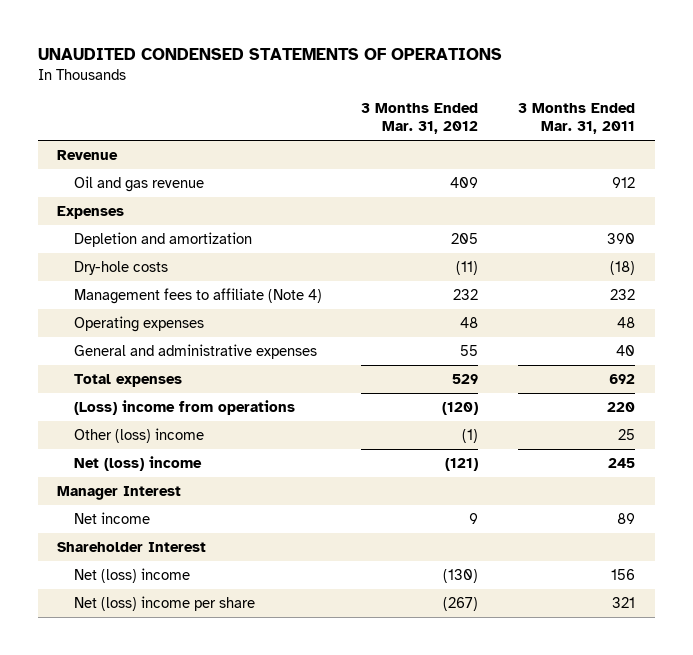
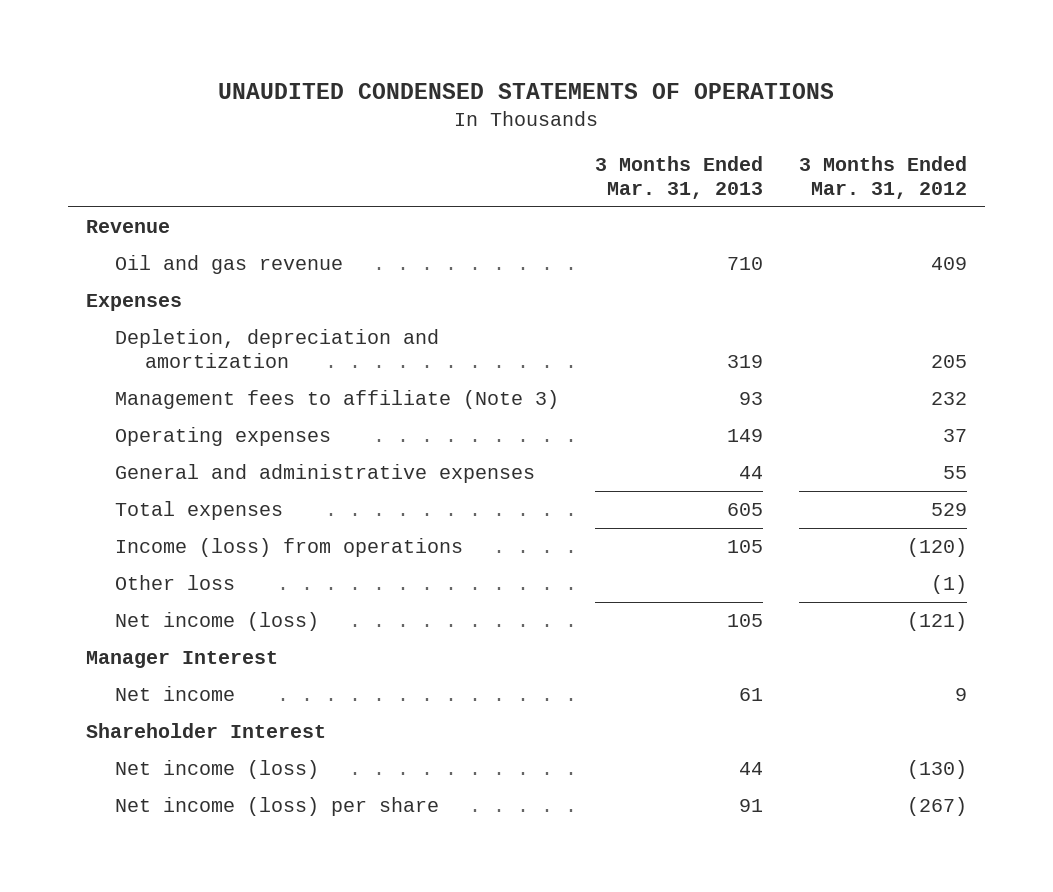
[518,102,636,135] 3 Months Ended Mar. 31, 2011 -> none
none -> [595,156,764,199] 3 Months Ended Mar. 31, 2013
[73,260,168,275] Dry-hole costs -> none
[73,231,252,247] Depletion and amortization -> [115,329,440,368] Depletion, depreciation and amortization
[73,287,322,304] Management fees to affiliate (Note 4) -> [115,390,560,410] Management fees to affiliate (Note 3)
[460,316,479,328] 48 -> [943,429,968,443] 37
[73,399,295,415] (Loss) income from operations -> [115,538,464,558] Income (loss) from operations
[73,427,204,443] Other (loss) income -> [115,575,236,591] Other loss
[73,455,202,471] Net (loss) income -> [115,612,320,632] Net income (loss)
[73,567,190,583] Net (loss) income -> [115,760,320,780] Net income (loss)
[73,595,255,611] Net (loss) income per share -> [115,797,440,817] Net income (loss) per share

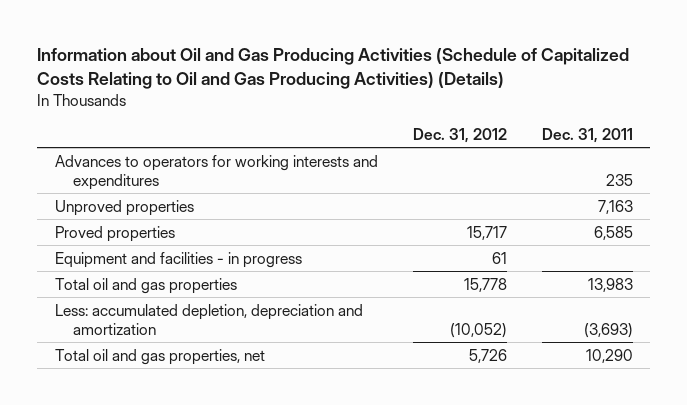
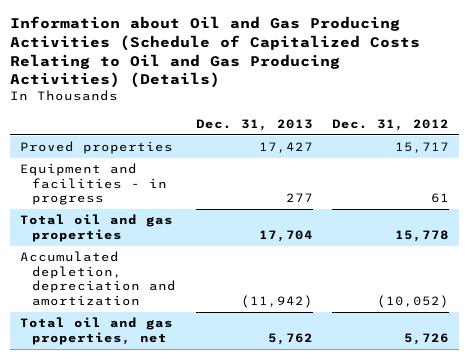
[541,127,633,143] Dec. 31, 2011 -> none
none -> [195,118,313,131] Dec. 31, 2013
[54,154,378,190] Advances to operators for working interests and expenditures -> none
[54,199,194,216] Unproved properties -> none
[54,303,363,335] Less: accumulated depletion, depreciation and amortization -> [19,251,176,306] Accumulated depletion, depreciation and amortization

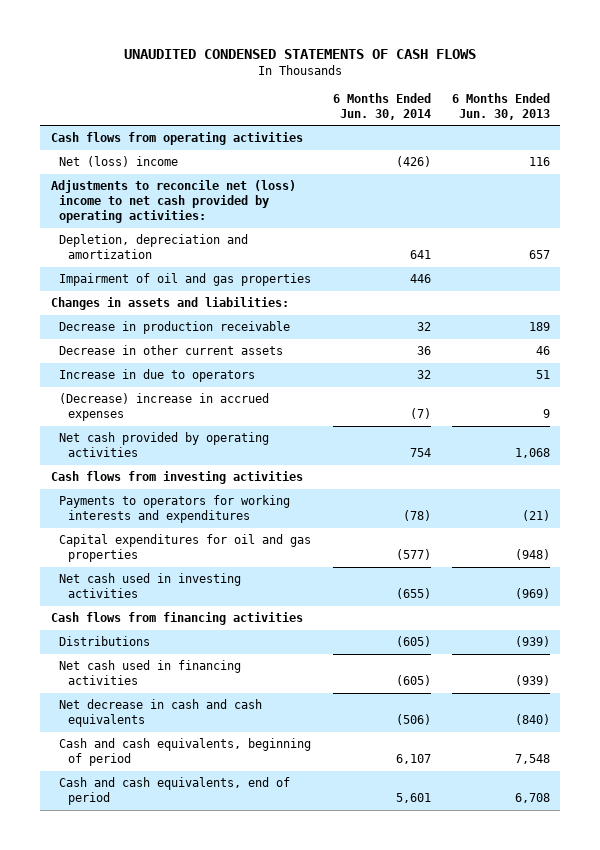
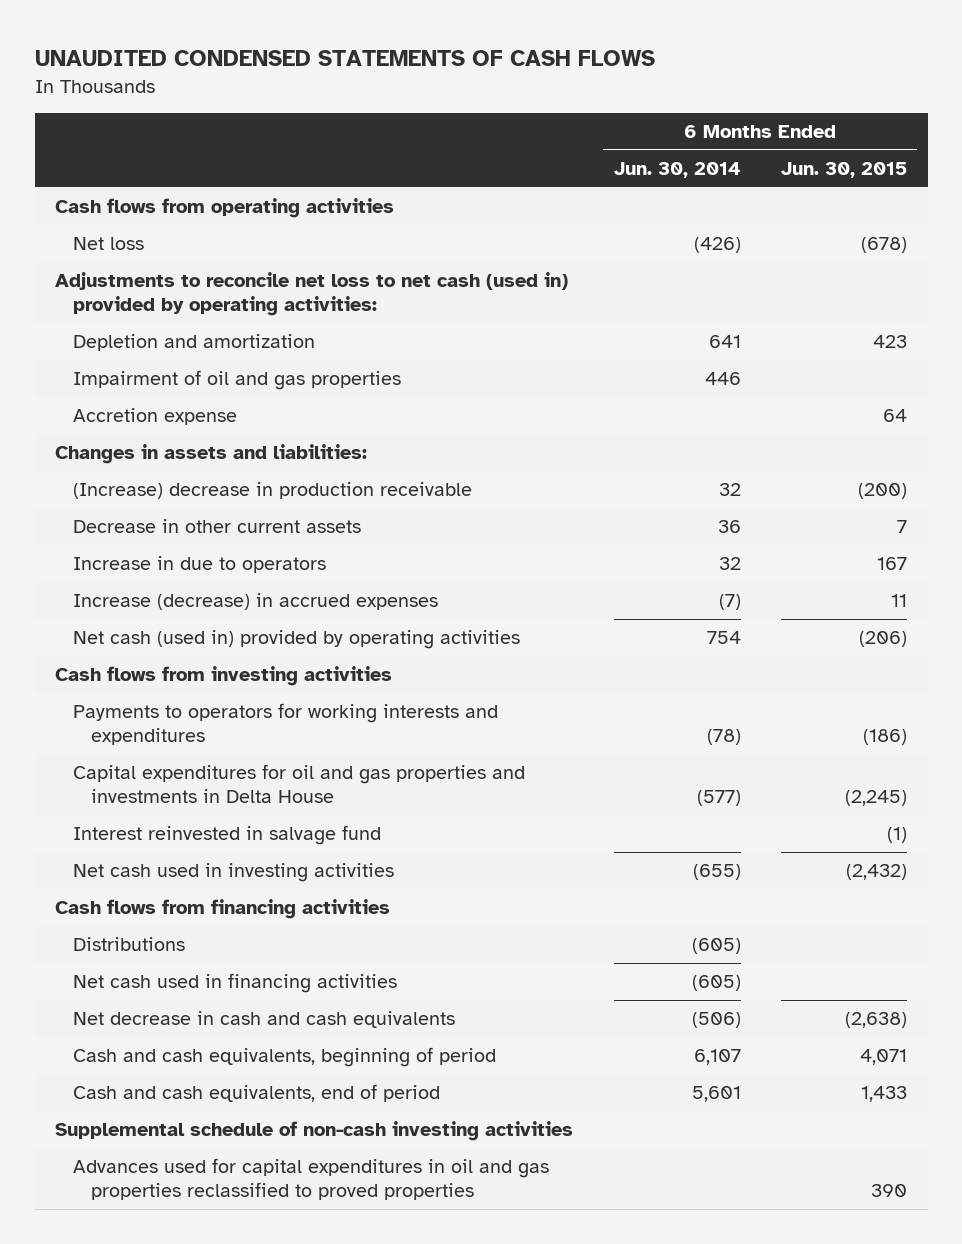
[451,93,550,121] 6 Months Ended Jun. 30, 2013 -> none
none -> [781,162,908,179] Jun. 30, 2015
[59,156,179,168] Net (loss) income -> [72,237,144,251] Net loss
[50,180,296,224] Adjustments to reconcile net (loss) income to net cash provided by operating activities: -> [54,272,568,317] Adjustments to reconcile net loss to net cash (used in) provided by operating activities:
[59,234,249,260] Depletion, depreciation and amortization -> [72,334,315,352] Depletion and amortization
none -> [72,408,237,426] Accretion expense
[59,321,291,335] Decrease in production receivable -> [72,482,472,500] (Increase) decrease in production receivable
[59,393,270,422] (Decrease) increase in accrued expenses -> [72,593,438,611] Increase (decrease) in accrued expenses
[59,432,270,458] Net cash provided by operating activities -> [72,630,520,650] Net cash (used in) provided by operating activities
[59,534,312,563] Capital expenditures for oil and gas properties -> [72,764,525,804] Capital expenditures for oil and gas properties and investments in Delta House
none -> [72,825,381,846] Interest reinvested in salvage fund
none -> [54,1121,573,1142] Supplemental schedule of non-cash investing activities
none -> [72,1158,549,1201] Advances used for capital expenditures in oil and gas properties reclassified to proved properties

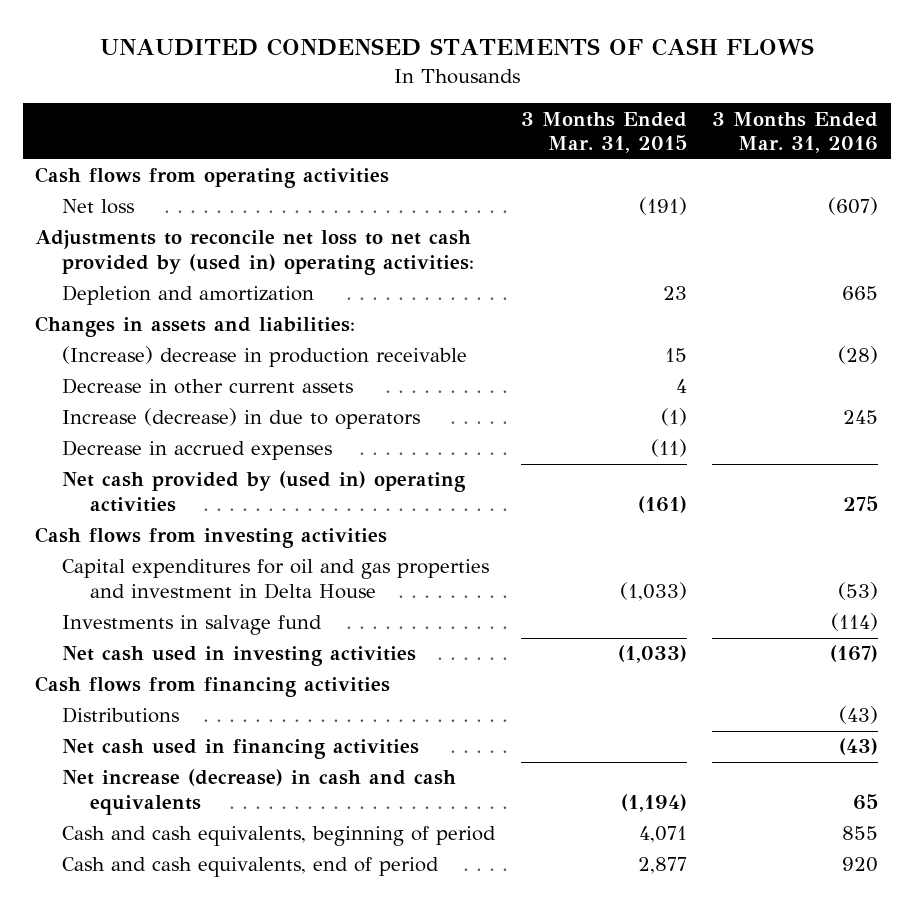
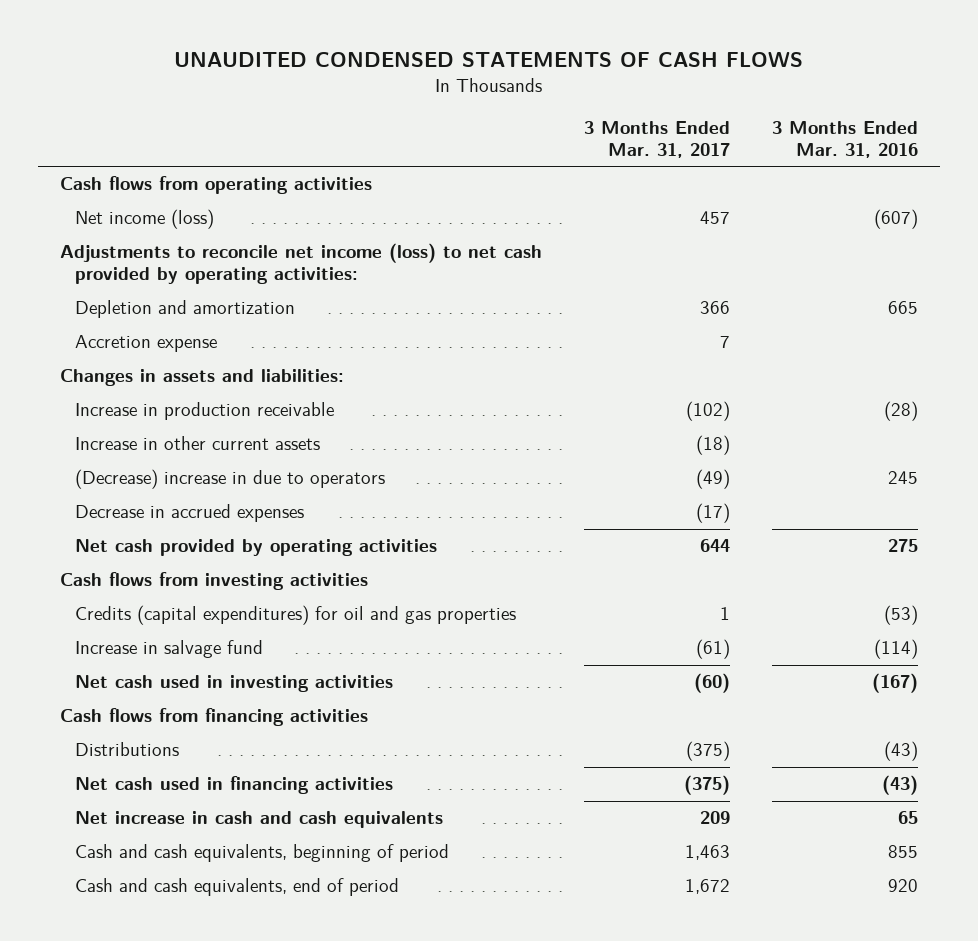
[520,111,687,154] 3 Months Ended Mar. 31, 2015 -> none
none -> [584,120,731,158] 3 Months Ended Mar. 31, 2017
[62,199,135,215] Net loss -> [75,209,215,230] Net income (loss)
[35,230,475,276] Adjustments to reconcile net loss to net cash provided by (used in) operating activities: -> [59,243,542,285] Adjustments to reconcile net income (loss) to net cash provided by operating activities:
none -> [75,335,218,353] Accretion expense
[62,346,468,368] (Increase) decrease in production receivable -> [75,402,335,421] Increase in production receivable
[62,378,354,395] Decrease in other current assets -> [75,436,321,451] Increase in other current assets
[62,408,421,430] Increase (decrease) in due to operators -> [75,469,386,490] (Decrease) increase in due to operators
[62,471,467,513] Net cash provided by (used in) operating activities -> [75,539,438,557] Net cash provided by operating activities
[62,559,490,600] Capital expenditures for oil and gas properties and investment in Delta House -> [75,605,517,626] Credits (capital expenditures) for oil and gas properties
[62,615,323,636] Investments in salvage fund -> [75,640,264,659] Increase in salvage fund
[62,769,457,816] Net increase (decrease) in cash and cash equivalents -> [75,811,444,829] Net increase in cash and cash equivalents

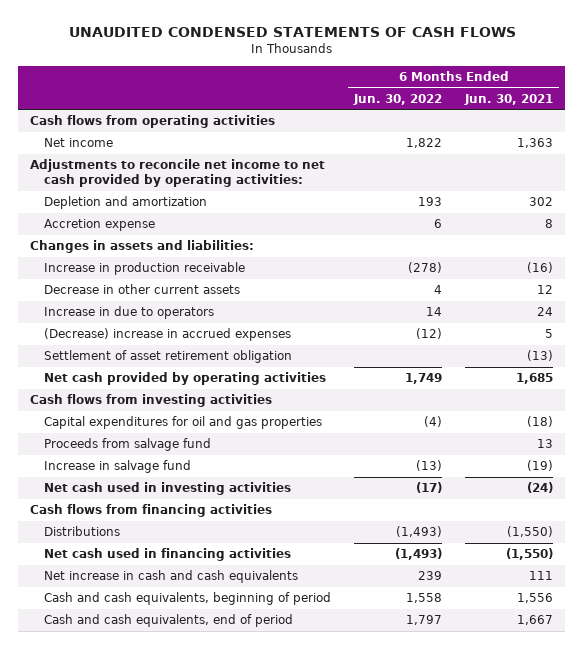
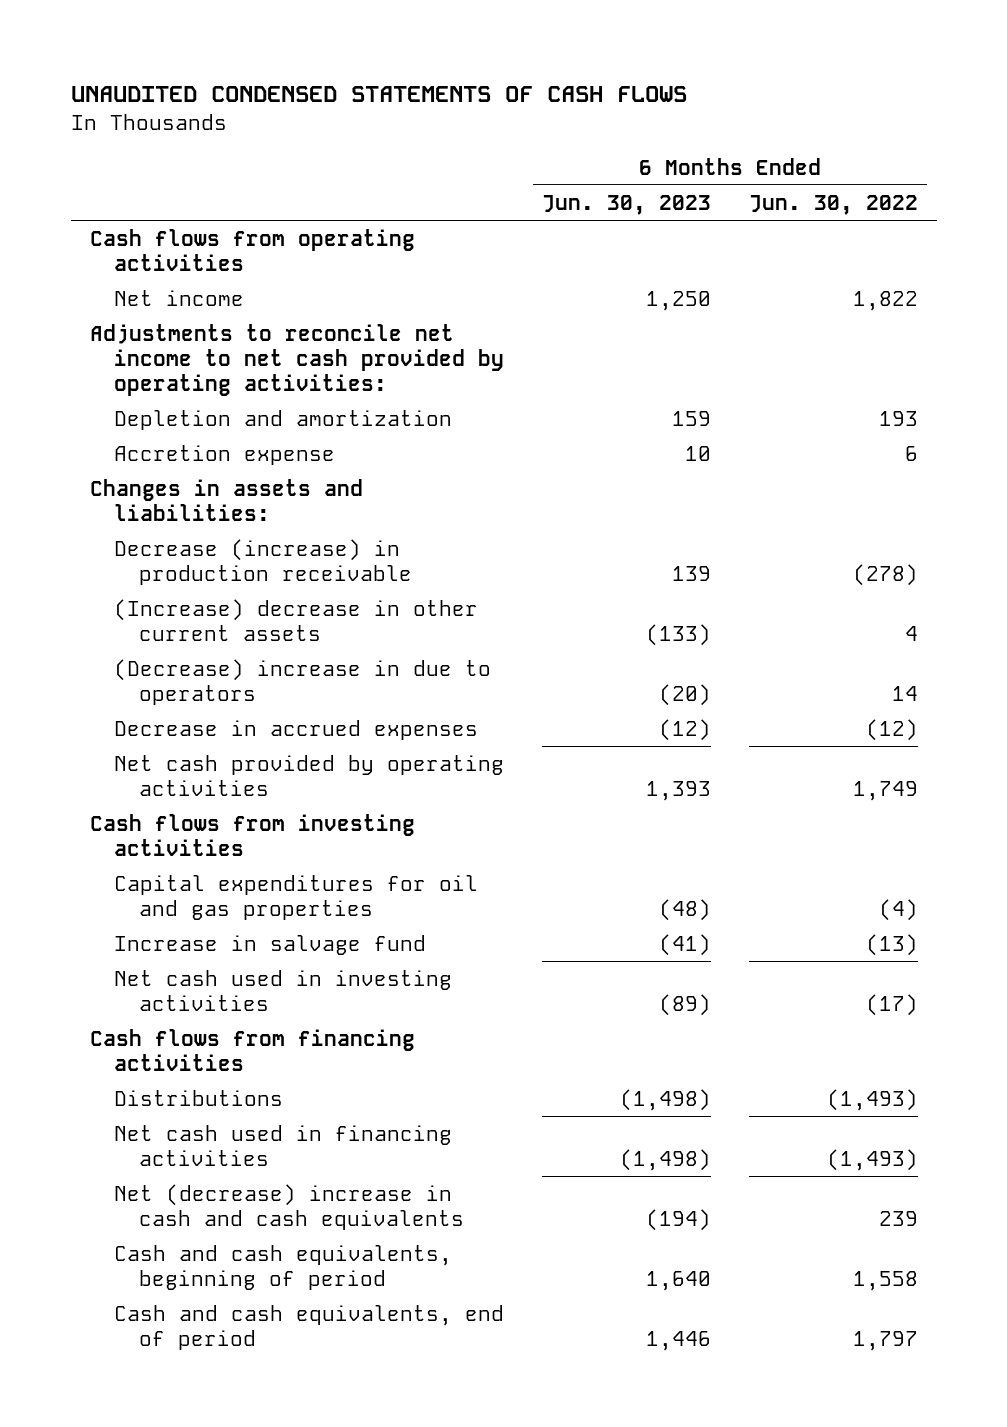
[464,93,554,105] Jun. 30, 2021 -> none
none -> [542,194,712,215] Jun. 30, 2023
[43,350,292,364] Settlement of asset retirement obligation -> none
[43,262,245,276] Increase in production receivable -> [114,538,413,585] Decrease (increase) in production receivable
[43,284,240,295] Decrease in other current assets -> [114,598,479,641] (Increase) decrease in other current assets
[43,306,214,320] Increase in due to operators -> [114,658,492,705] (Decrease) increase in due to operators
[43,328,291,342] (Decrease) increase in accrued expenses -> [114,719,479,740] Decrease in accrued expenses
[43,438,211,452] Proceeds from salvage fund -> none
[43,570,298,584] Net increase in cash and cash equivalents -> [114,1183,465,1230] Net (decrease) increase in cash and cash equivalents

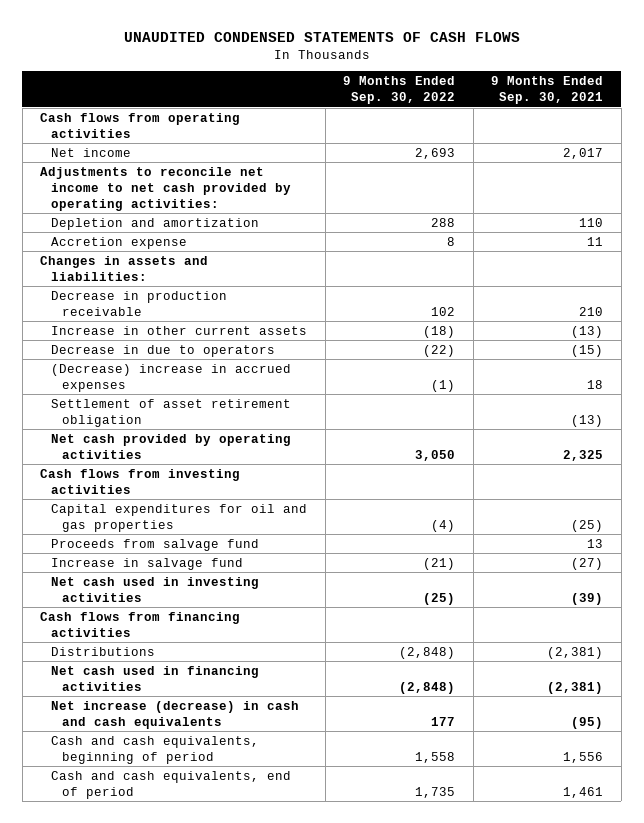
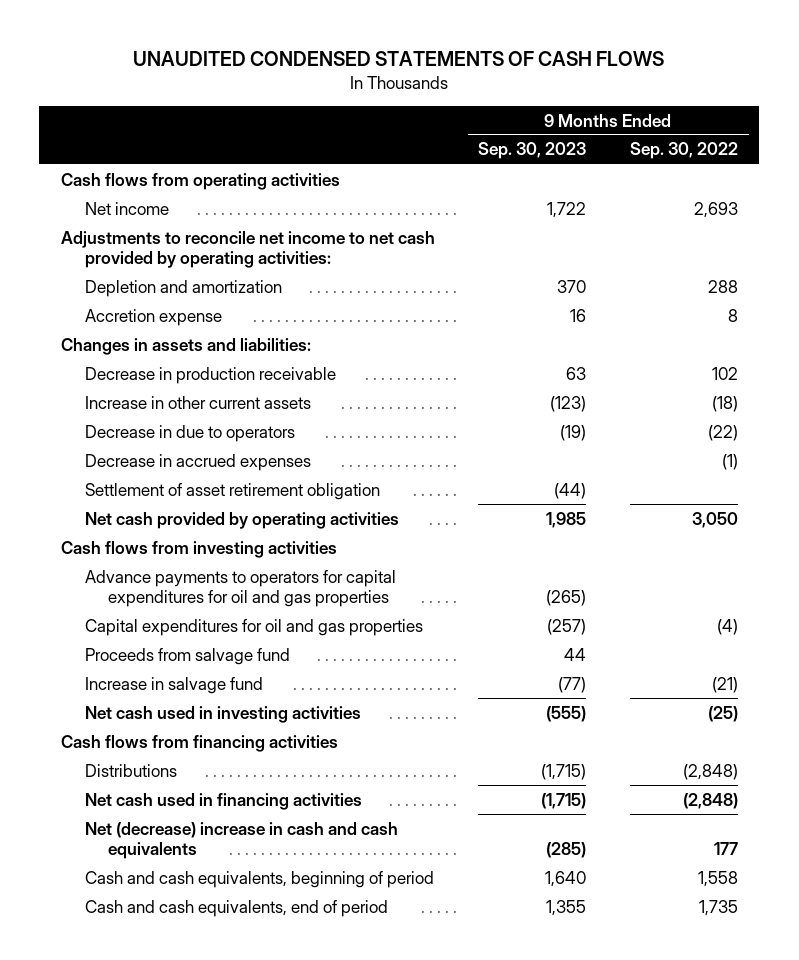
[491,76,604,105] 9 Months Ended Sep. 30, 2021 -> none
none -> [478,142,587,160] Sep. 30, 2023
[51,363,292,392] (Decrease) increase in accrued expenses -> [84,453,311,471] Decrease in accrued expenses
none -> [84,569,396,608] Advance payments to operators for capital expenditures for oil and gas properties
[51,700,300,729] Net increase (decrease) in cash and cash equivalents -> [84,821,398,860] Net (decrease) increase in cash and cash equivalents

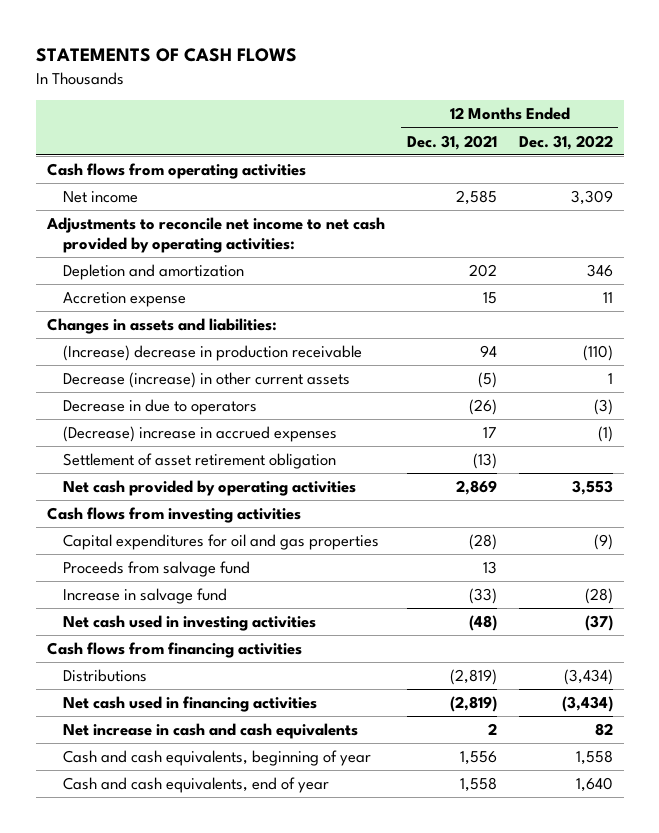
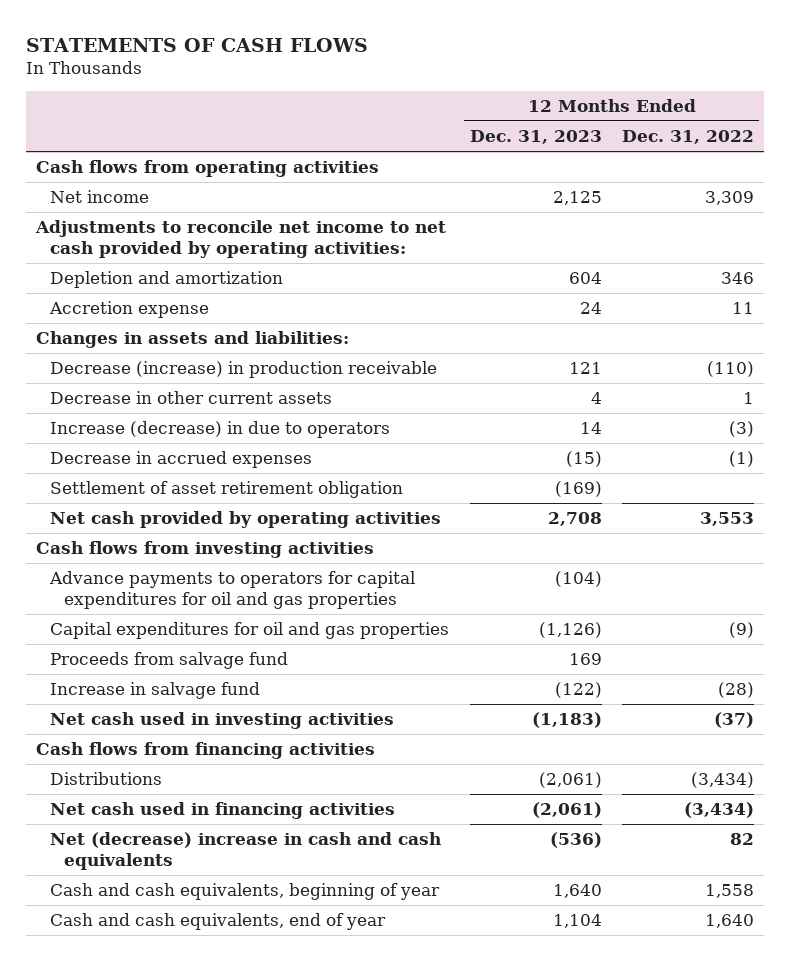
[406,134,497,150] Dec. 31, 2021 -> none
none -> [469,130,602,145] Dec. 31, 2023
[62,345,362,362] (Increase) decrease in production receivable -> [50,361,438,379] Decrease (increase) in production receivable
[62,372,350,389] Decrease (increase) in other current assets -> [50,391,333,405] Decrease in other current assets
[62,399,257,416] Decrease in due to operators -> [50,421,391,439] Increase (decrease) in due to operators
[62,426,337,443] (Decrease) increase in accrued expenses -> [50,451,313,469] Decrease in accrued expenses
none -> [49,571,416,610] Advance payments to operators for capital expenditures for oil and gas properties
[62,723,358,740] Net increase in cash and cash equivalents -> [50,832,442,871] Net (decrease) increase in cash and cash equivalents

